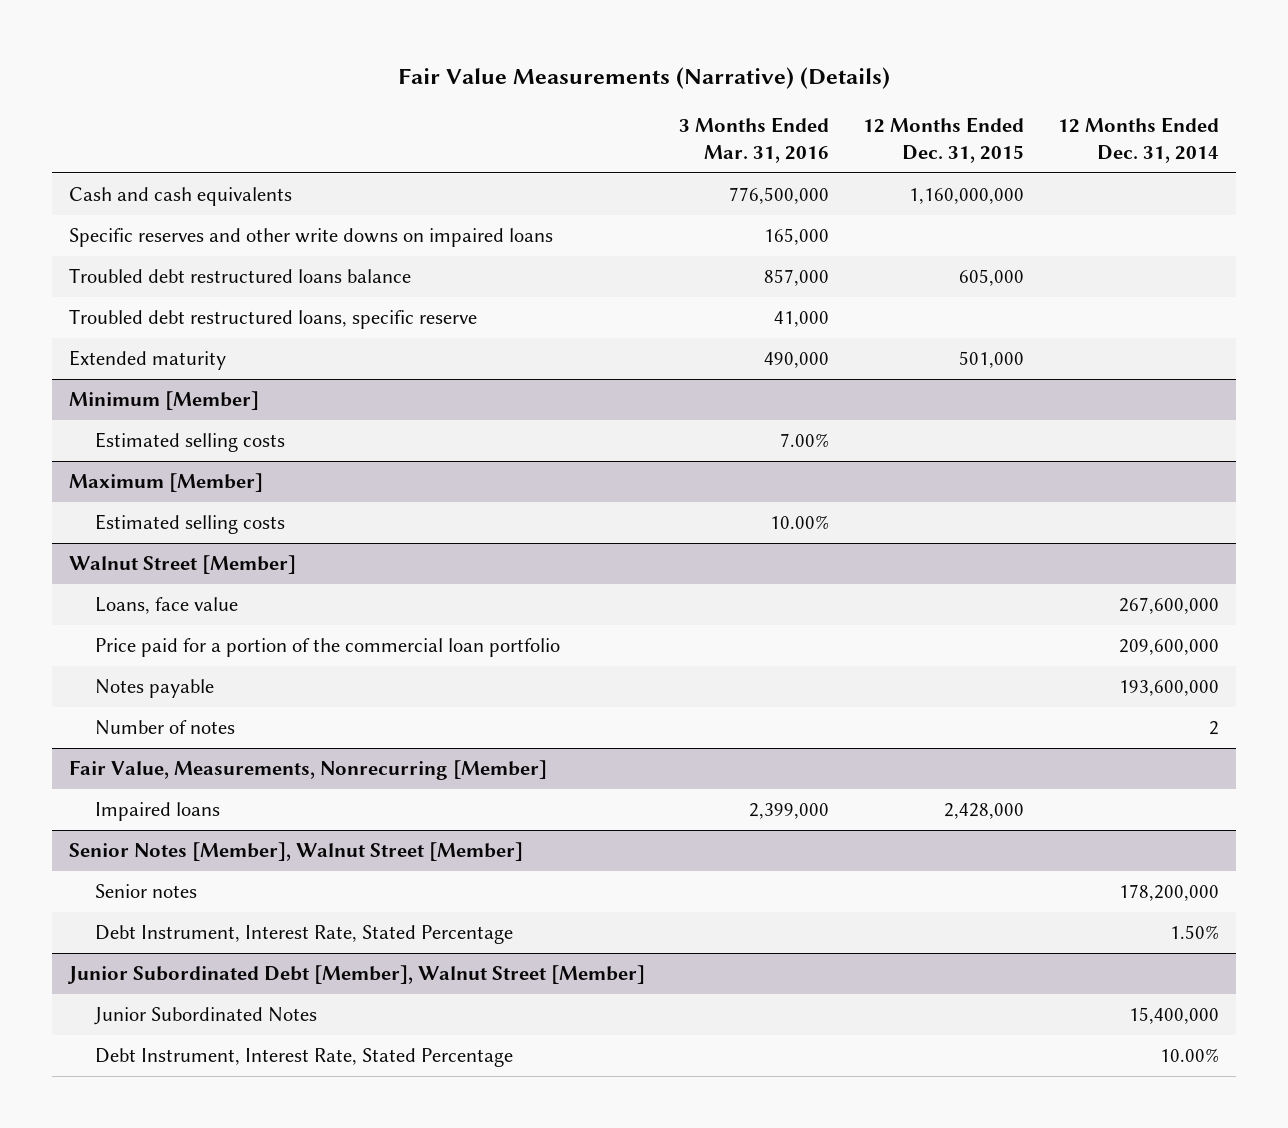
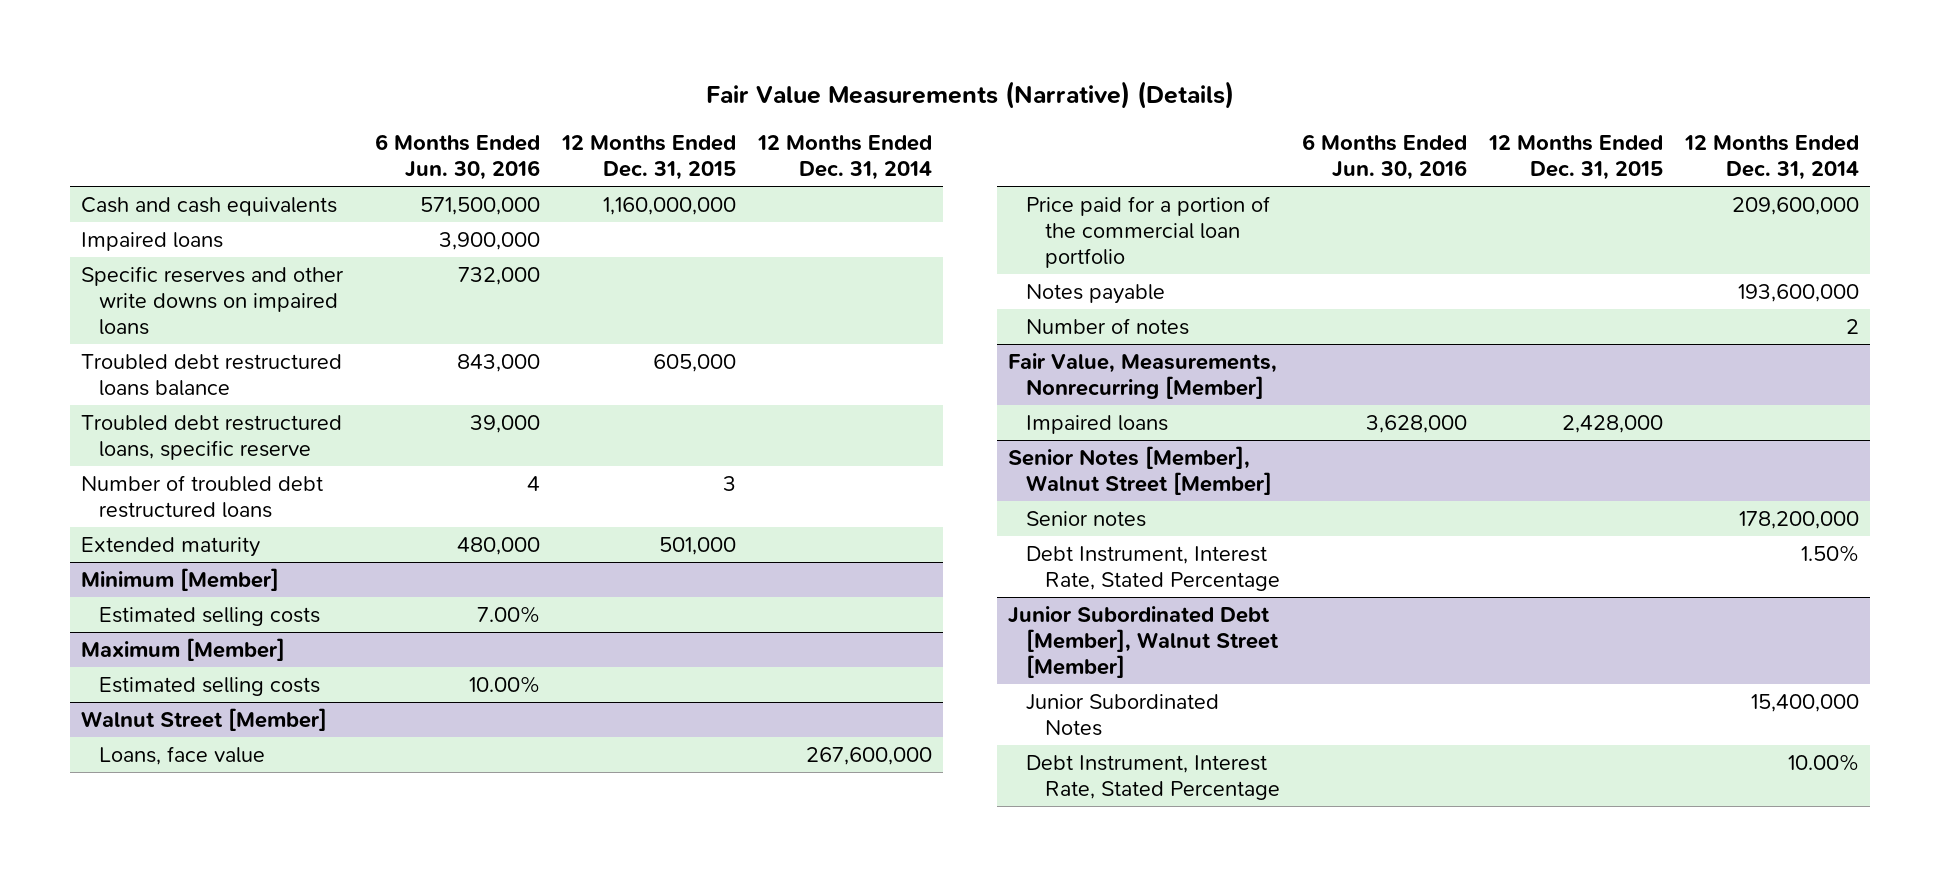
[679,117,830,163] 3 Months Ended Mar. 31, 2016 -> none
none -> [374,134,540,181] 6 Months Ended Jun. 30, 2016
none -> [80,231,223,251] Impaired loans
none -> [80,474,323,519] Number of troubled debt restructured loans

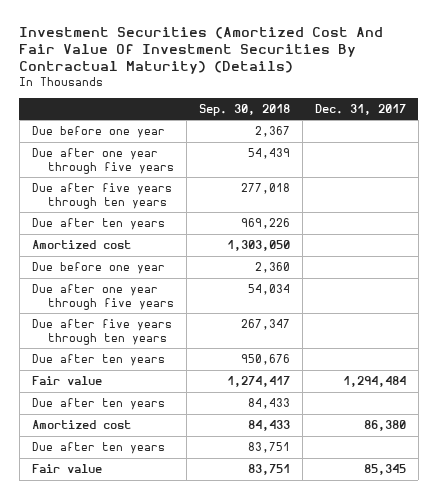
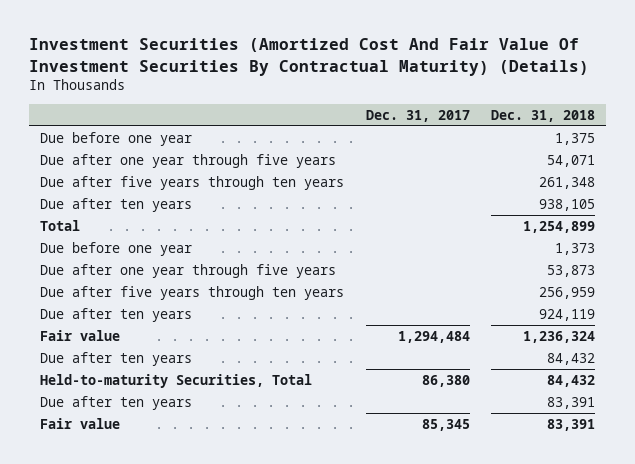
[198,103,290,116] Sep. 30, 2018 -> none
none -> [491,109,596,122] Dec. 31, 2018
[31,240,131,250] Amortized cost -> [40,219,81,231] Total
[31,420,131,430] Amortized cost -> [40,373,313,388] Held-to-maturity Securities, Total

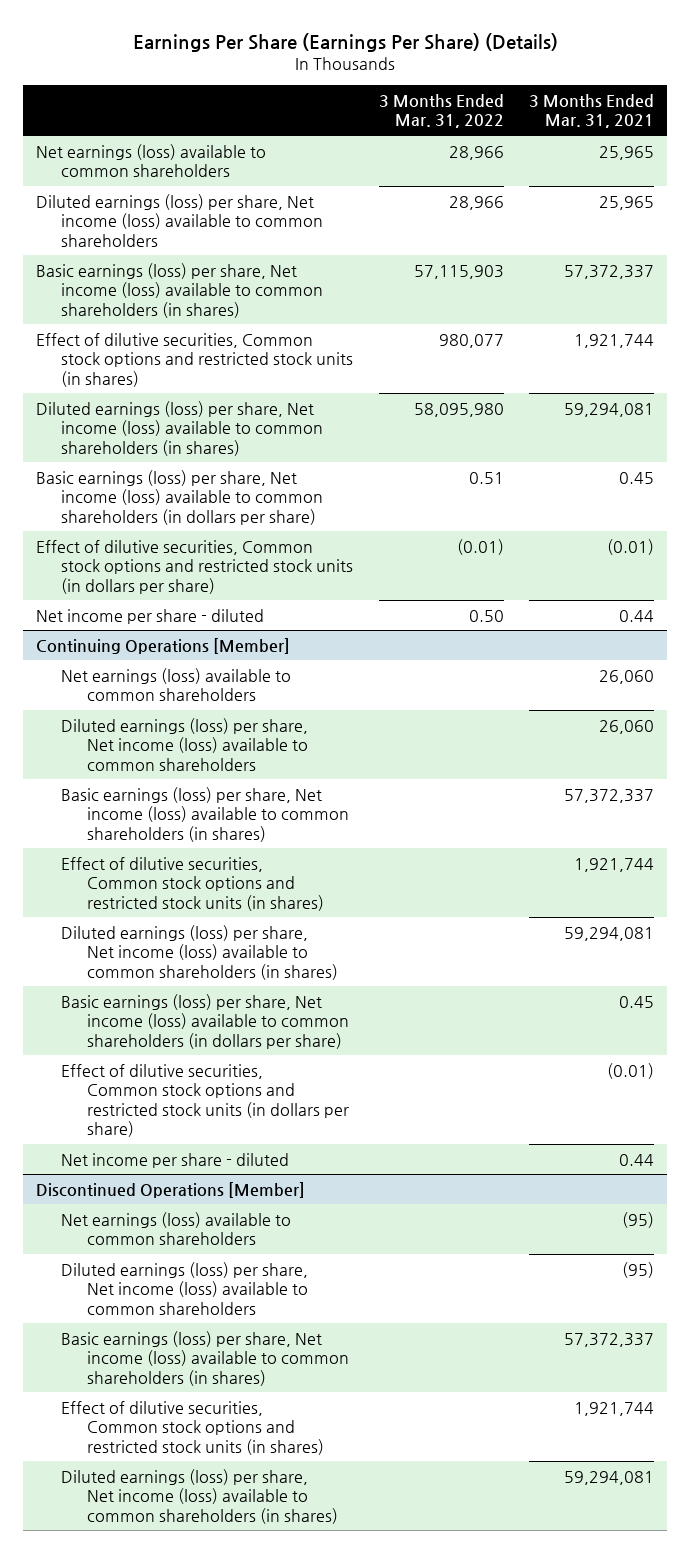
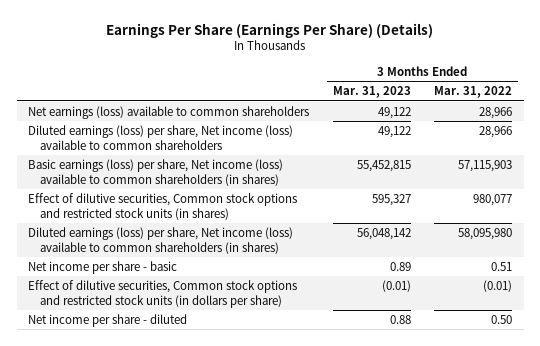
[528,94,654,129] 3 Months Ended Mar. 31, 2021 -> none
none -> [332,86,411,99] Mar. 31, 2023
[35,469,324,525] Basic earnings (loss) per share, Net income (loss) available to common shareholders (in dollars per share) -> [28,260,178,274] Net income per share - basic
[35,637,290,654] Continuing Operations [Member] -> none
[61,667,292,702] Net earnings (loss) available to common shareholders -> none
[61,717,309,771] Diluted earnings (loss) per share, Net income (loss) available to common shareholders -> none
[61,786,349,842] Basic earnings (loss) per share, Net income (loss) available to common shareholders (in shares) -> none
[61,856,324,911] Effect of dilutive securities, Common stock options and restricted stock units (in shares) -> none
[61,924,338,980] Diluted earnings (loss) per share, Net income (loss) available to common shareholders (in shares) -> none
[61,993,349,1049] Basic earnings (loss) per share, Net income (loss) available to common shareholders (in dollars per share) -> none
[61,1063,349,1138] Effect of dilutive securities, Common stock options and restricted stock units (in dollars per share) -> none
[61,1152,290,1168] Net income per share - diluted -> none
[35,1181,305,1198] Discontinued Operations [Member] -> none
[61,1211,292,1246] Net earnings (loss) available to common shareholders -> none
[61,1261,309,1315] Diluted earnings (loss) per share, Net income (loss) available to common shareholders -> none
[61,1330,349,1386] Basic earnings (loss) per share, Net income (loss) available to common shareholders (in shares) -> none
[61,1400,324,1455] Effect of dilutive securities, Common stock options and restricted stock units (in shares) -> none
[61,1468,338,1524] Diluted earnings (loss) per share, Net income (loss) available to common shareholders (in shares) -> none

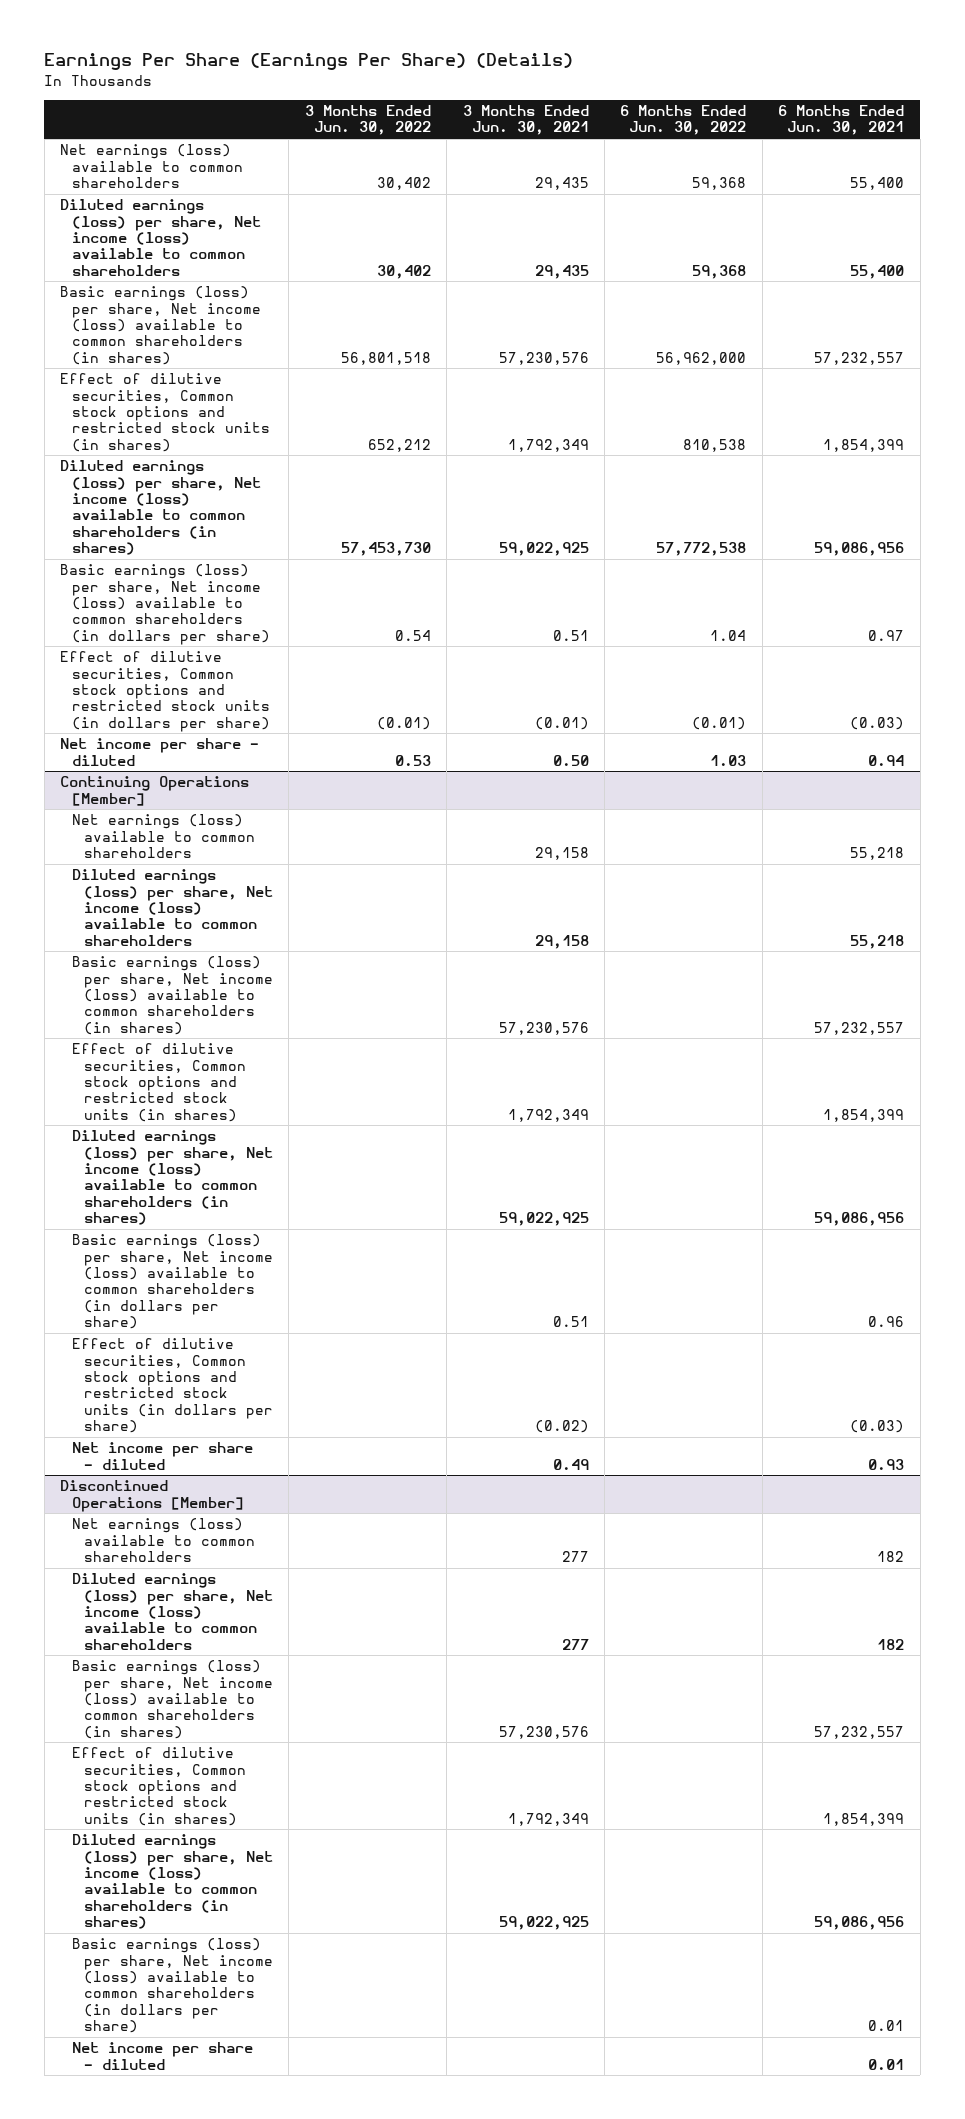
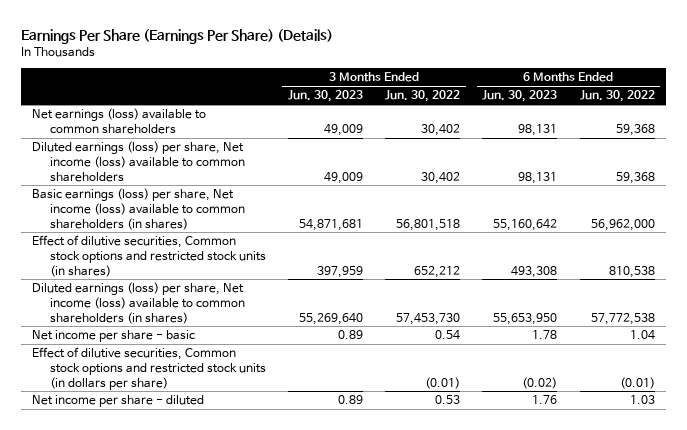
[462,105,589,136] 3 Months Ended Jun. 30, 2021 -> none
[778,105,905,136] 6 Months Ended Jun. 30, 2021 -> none
none -> [287,90,363,103] Jun. 30, 2023
none -> [482,90,558,103] Jun. 30, 2023
[60,564,271,645] Basic earnings (loss) per share, Net income (loss) available to common shareholders (in dollars per share) -> [32,330,196,343] Net income per share - basic
[60,776,250,806] Continuing Operations [Member] -> none
[72,814,255,859] Net earnings (loss) available to common shareholders -> none
[72,869,273,946] Diluted earnings (loss) per share, Net income (loss) available to common shareholders -> none
[72,956,273,1035] Basic earnings (loss) per share, Net income (loss) available to common shareholders (in shares) -> none
[72,1043,246,1122] Effect of dilutive securities, Common stock options and restricted stock units (in shares) -> none
[72,1130,273,1225] Diluted earnings (loss) per share, Net income (loss) available to common shareholders (in shares) -> none
[72,1234,273,1329] Basic earnings (loss) per share, Net income (loss) available to common shareholders (in dollars per share) -> none
[72,1338,273,1433] Effect of dilutive securities, Common stock options and restricted stock units (in dollars per share) -> none
[72,1442,254,1470] Net income per share - diluted -> none
[60,1480,245,1512] Discontinued Operations [Member] -> none
[72,1518,255,1563] Net earnings (loss) available to common shareholders -> none
[72,1573,273,1650] Diluted earnings (loss) per share, Net income (loss) available to common shareholders -> none
[72,1660,273,1739] Basic earnings (loss) per share, Net income (loss) available to common shareholders (in shares) -> none
[72,1747,246,1826] Effect of dilutive securities, Common stock options and restricted stock units (in shares) -> none
[72,1834,273,1929] Diluted earnings (loss) per share, Net income (loss) available to common shareholders (in shares) -> none
[72,1938,273,2033] Basic earnings (loss) per share, Net income (loss) available to common shareholders (in dollars per share) -> none
[72,2042,254,2070] Net income per share - diluted -> none

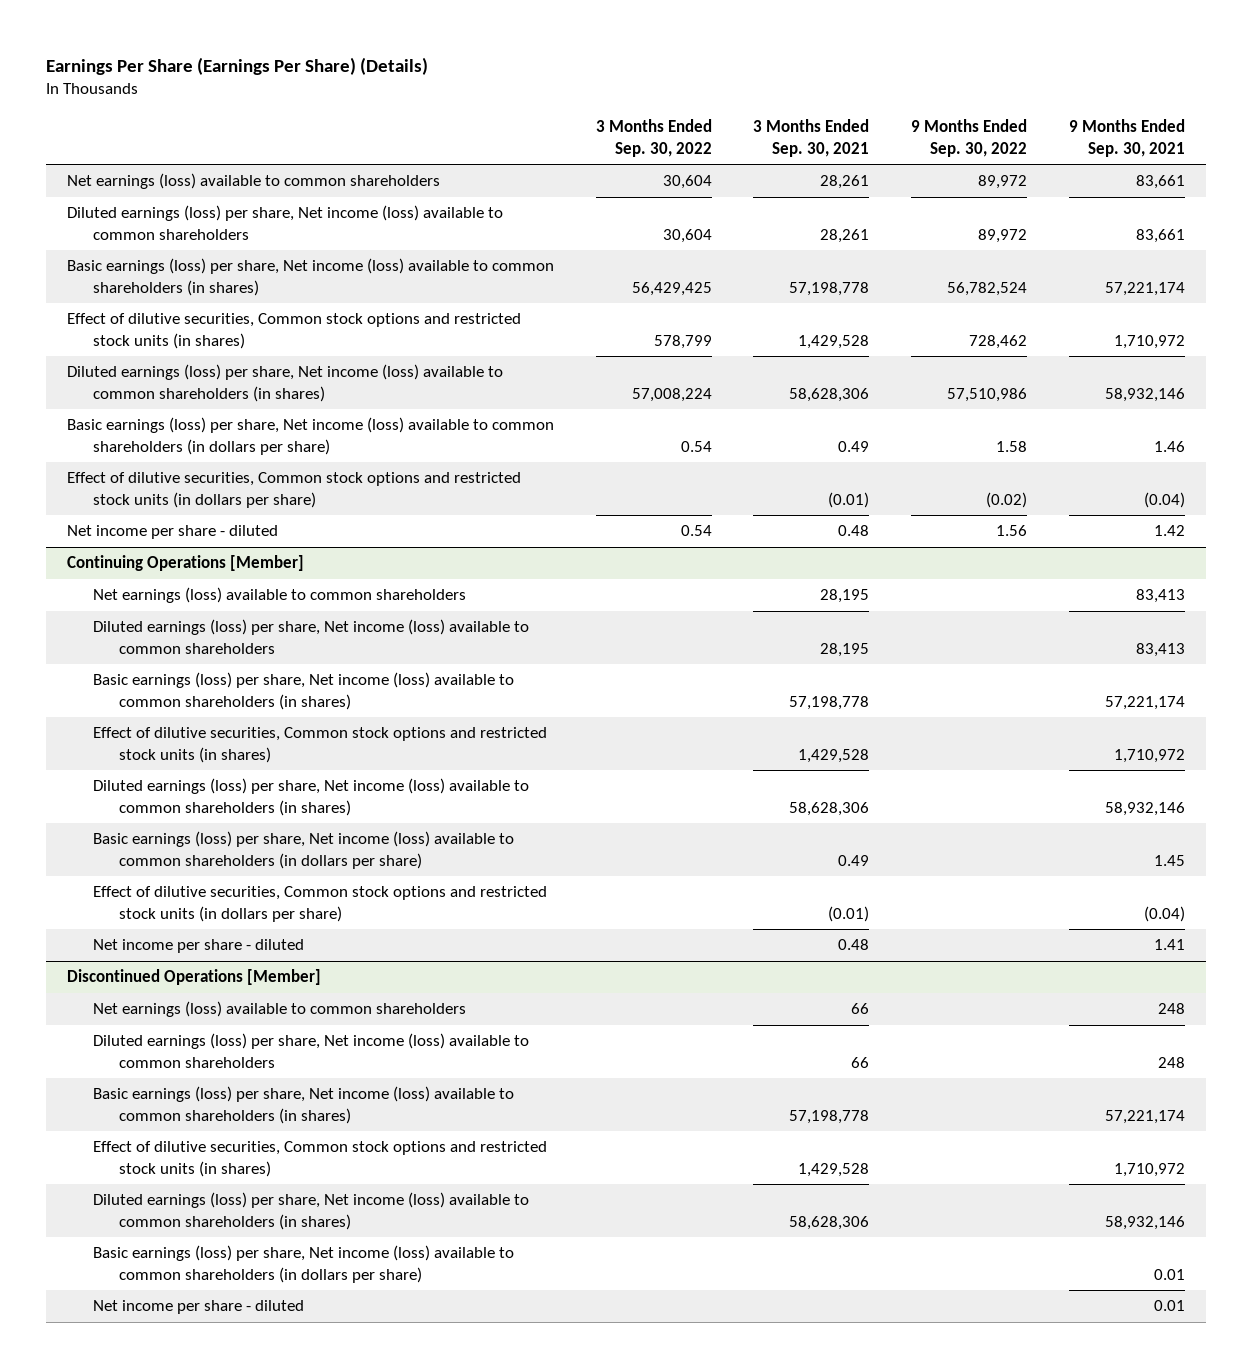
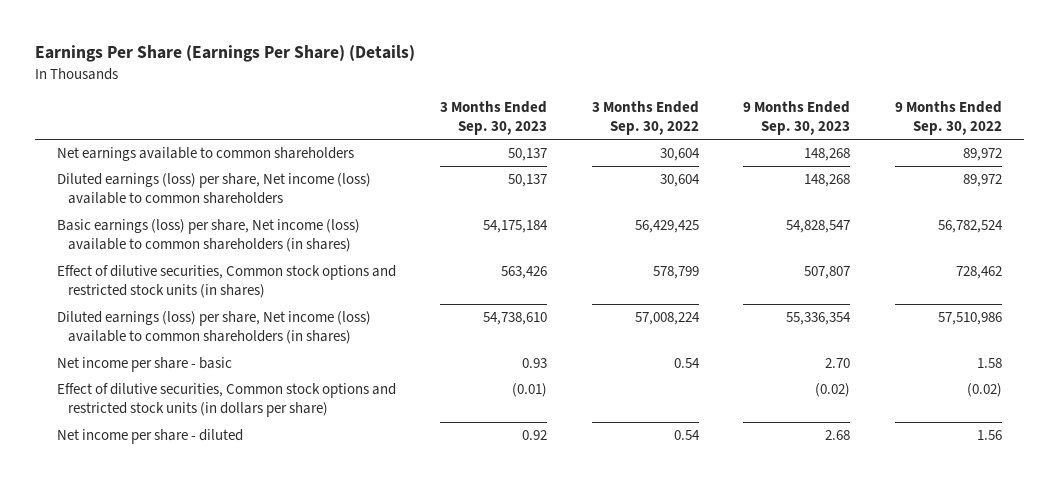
[753,119,870,157] 3 Months Ended Sep. 30, 2021 -> none
[1068,119,1185,157] 9 Months Ended Sep. 30, 2021 -> none
none -> [440,100,548,135] 3 Months Ended Sep. 30, 2023
none -> [743,100,851,135] 9 Months Ended Sep. 30, 2023
[66,173,440,190] Net earnings (loss) available to common shareholders -> [57,147,355,162] Net earnings available to common shareholders
[66,417,554,455] Basic earnings (loss) per share, Net income (loss) available to common shareholders (in dollars per share) -> [57,357,233,373] Net income per share - basic
[66,555,304,572] Continuing Operations [Member] -> none
[93,587,467,604] Net earnings (loss) available to common shareholders -> none
[93,619,530,654] Diluted earnings (loss) per share, Net income (loss) available to common shareholders -> none
[93,672,515,710] Basic earnings (loss) per share, Net income (loss) available to common shareholders (in shares) -> none
[93,727,548,763] Effect of dilutive securities, Common stock options and restricted stock units (in shares) -> none
[93,778,530,816] Diluted earnings (loss) per share, Net income (loss) available to common shareholders (in shares) -> none
[93,831,515,869] Basic earnings (loss) per share, Net income (loss) available to common shareholders (in dollars per share) -> none
[93,886,548,922] Effect of dilutive securities, Common stock options and restricted stock units (in dollars per share) -> none
[93,939,305,954] Net income per share - diluted -> none
[66,969,321,986] Discontinued Operations [Member] -> none
[93,1001,467,1018] Net earnings (loss) available to common shareholders -> none
[93,1033,530,1068] Diluted earnings (loss) per share, Net income (loss) available to common shareholders -> none
[93,1086,515,1124] Basic earnings (loss) per share, Net income (loss) available to common shareholders (in shares) -> none
[93,1141,548,1177] Effect of dilutive securities, Common stock options and restricted stock units (in shares) -> none
[93,1192,530,1230] Diluted earnings (loss) per share, Net income (loss) available to common shareholders (in shares) -> none
[93,1245,515,1283] Basic earnings (loss) per share, Net income (loss) available to common shareholders (in dollars per share) -> none
[93,1300,305,1315] Net income per share - diluted -> none

